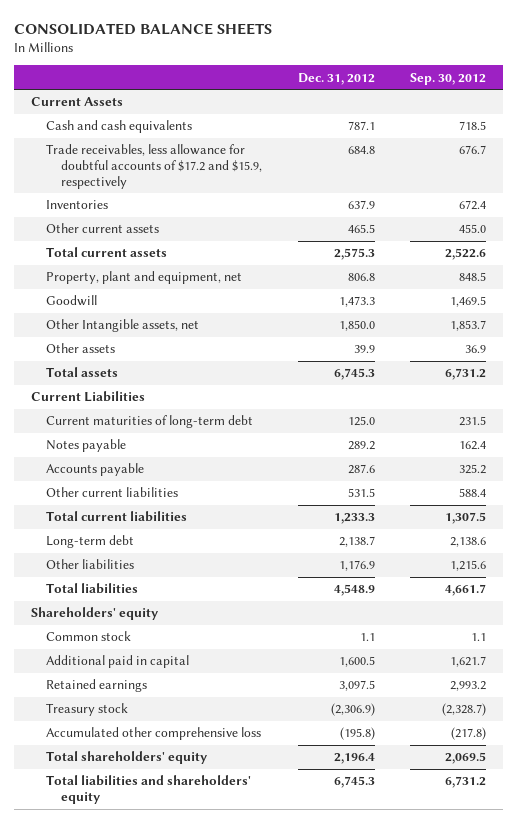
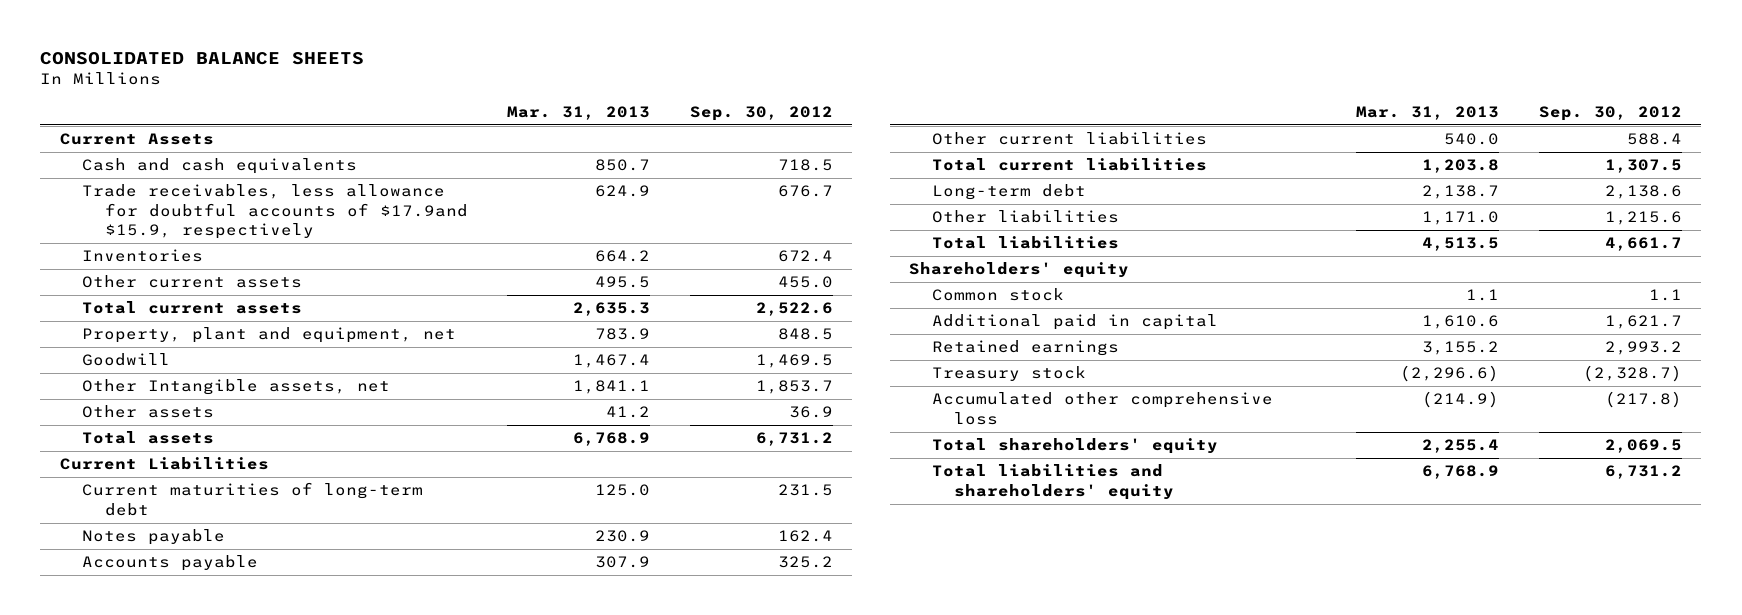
[297,72,375,85] Dec. 31, 2012 -> none
none -> [507,106,651,121] Mar. 31, 2013
[46,144,263,189] Trade receivables, less allowance for doubtful accounts of $17.2 and $15.9, respectively -> [82,184,468,240] Trade receivables, less allowance for doubtful accounts of $17.9and $15.9, respectively

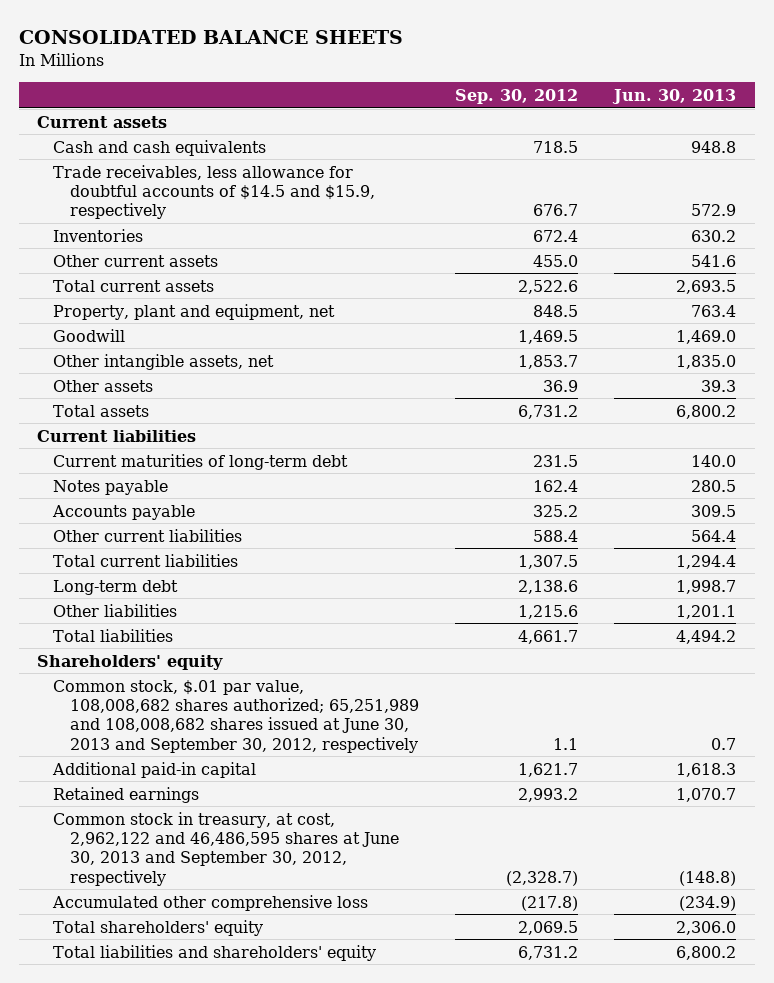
[507,106,651,121] Mar. 31, 2013 -> none
none -> [612,88,737,104] Jun. 30, 2013
[60,133,215,146] Current Assets -> [37,115,168,128] Current assets
[82,184,468,240] Trade receivables, less allowance for doubtful accounts of $17.9and $15.9, respectively -> [53,164,375,220] Trade receivables, less allowance for doubtful accounts of $14.5 and $15.9, respectively
[82,379,391,396] Other Intangible assets, net -> [53,353,275,370] Other intangible assets, net
[60,457,270,471] Current Liabilities -> [37,429,197,442] Current liabilities
[931,288,1064,302] Common stock -> [53,679,419,753] Common stock, $.01 par value, 108,008,682 shares authorized; 65,251,989 and 108,008,682 shares issued at June 30, 2013 and September 30, 2012, respectively
[931,314,1218,331] Additional paid in capital -> [52,761,257,778] Additional paid-in capital
[931,366,1086,382] Treasury stock -> [53,811,399,886] Common stock in treasury, at cost, 2,962,122 and 46,486,595 shares at June 30, 2013 and September 30, 2012, respectively

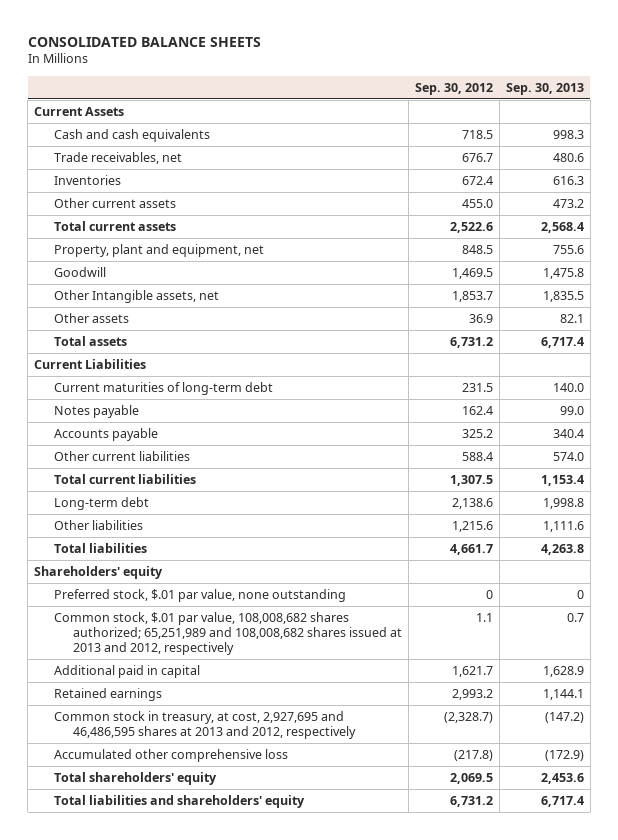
[612,88,737,104] Jun. 30, 2013 -> none
none -> [505,82,584,95] Sep. 30, 2013
[37,115,168,128] Current assets -> [33,106,124,116] Current Assets
[53,164,375,220] Trade receivables, less allowance for doubtful accounts of $14.5 and $15.9, respectively -> [53,151,182,164] Trade receivables, net
[53,353,275,370] Other intangible assets, net -> [53,289,219,303] Other Intangible assets, net
[37,429,197,442] Current liabilities -> [33,358,146,369] Current Liabilities
none -> [53,588,346,602] Preferred stock, $.01 par value, none outstanding
[53,679,419,753] Common stock, $.01 par value, 108,008,682 shares authorized; 65,251,989 and 108,008,682 shares issued at June 30, 2013 and September 30, 2012, respectively -> [53,611,403,655] Common stock, $.01 par value, 108,008,682 shares authorized; 65,251,989 and 108,008,682 shares issued at 2013 and 2012, respectively
[52,761,257,778] Additional paid-in capital -> [53,664,200,678] Additional paid in capital
[53,811,399,886] Common stock in treasury, at cost, 2,962,122 and 46,486,595 shares at June 30, 2013 and September 30, 2012, respectively -> [53,710,357,739] Common stock in treasury, at cost, 2,927,695 and 46,486,595 shares at 2013 and 2012, respectively

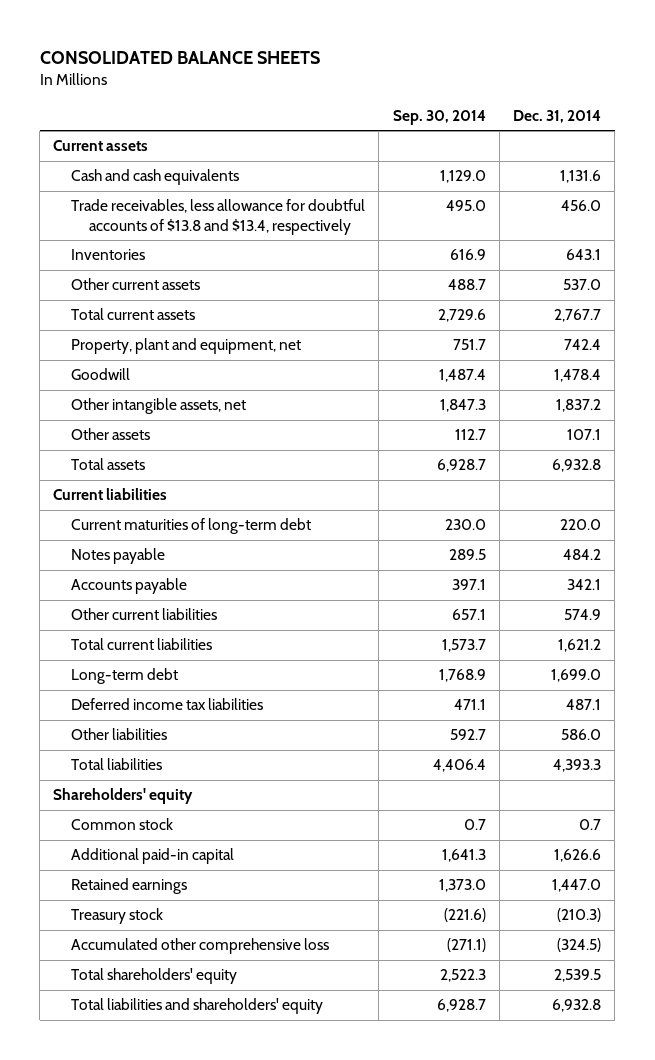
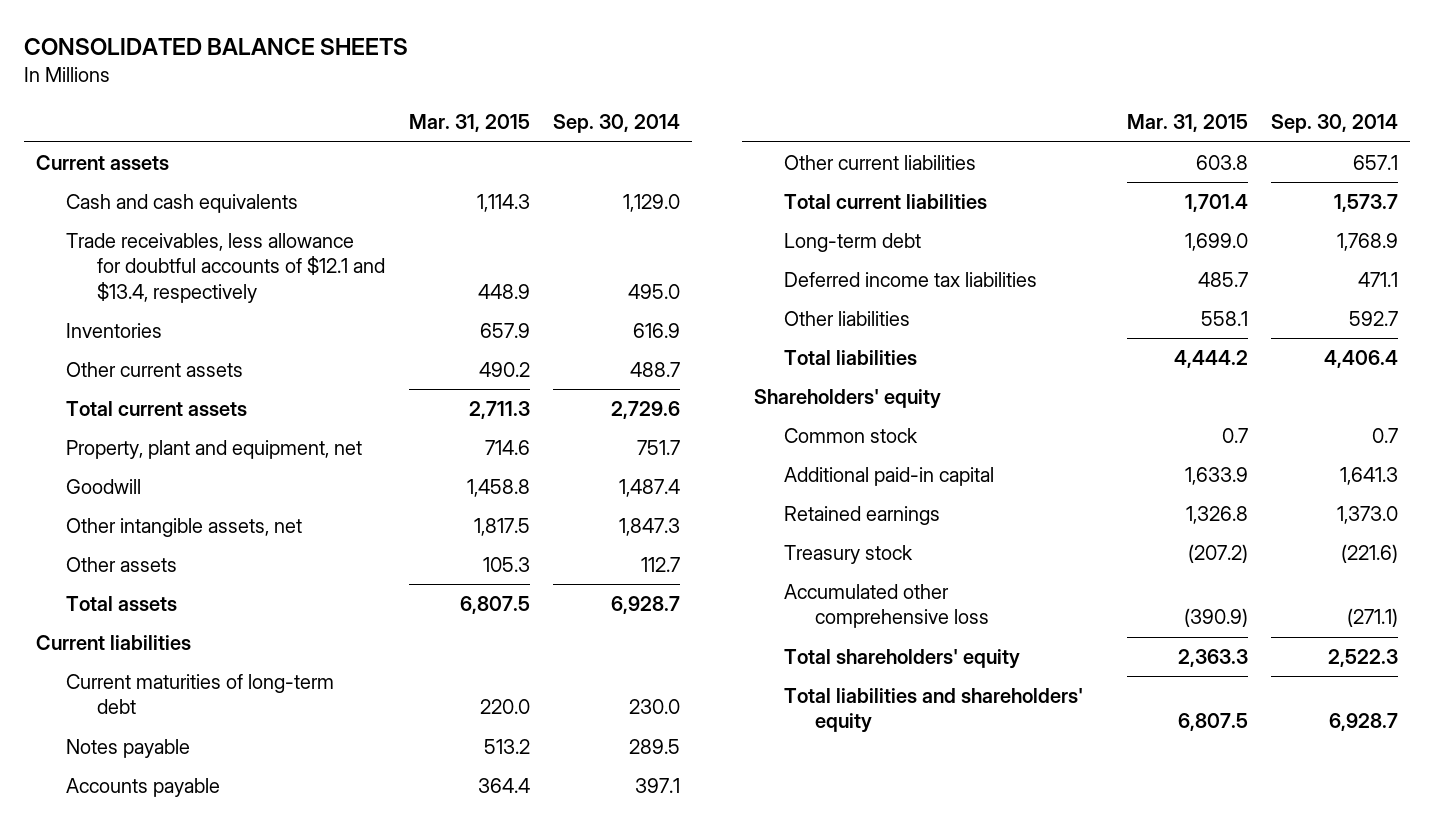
[513,109,602,123] Dec. 31, 2014 -> none
none -> [408,114,530,133] Mar. 31, 2015
[71,199,366,235] Trade receivables, less allowance for doubtful accounts of $13.8 and $13.4, respectively -> [66,233,386,303] Trade receivables, less allowance for doubtful accounts of $12.1 and $13.4, respectively

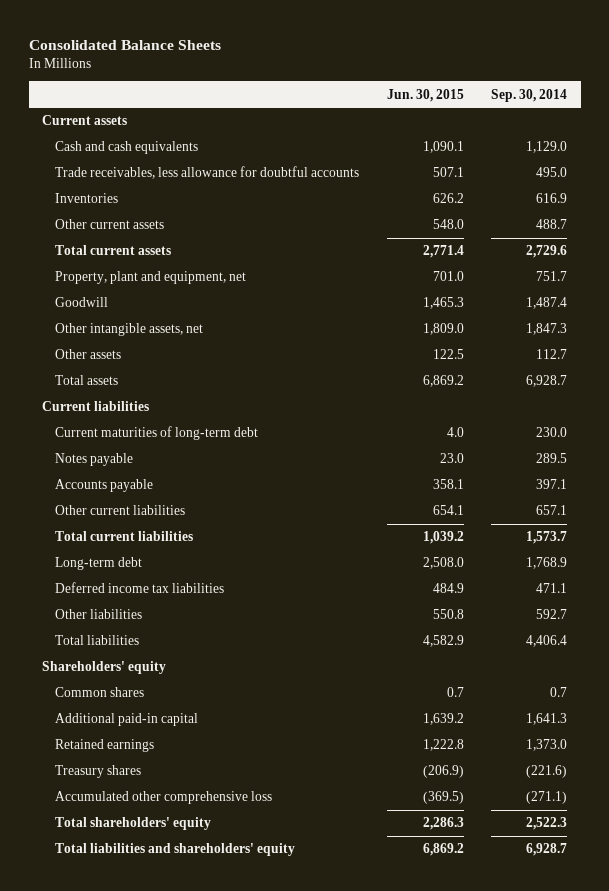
[23,38,408,56] CONSOLIDATED BALANCE SHEETS -> [28,39,221,50] Consolidated Balance Sheets
[408,114,530,133] Mar. 31, 2015 -> none
none -> [386,88,464,102] Jun. 30, 2015
[66,233,386,303] Trade receivables, less allowance for doubtful accounts of $12.1 and $13.4, respectively -> [55,166,360,180] Trade receivables, less allowance for doubtful accounts
[784,428,919,444] Common stock -> none
none -> [55,687,145,698] Common shares
[784,545,914,565] Treasury stock -> [55,765,142,779] Treasury shares

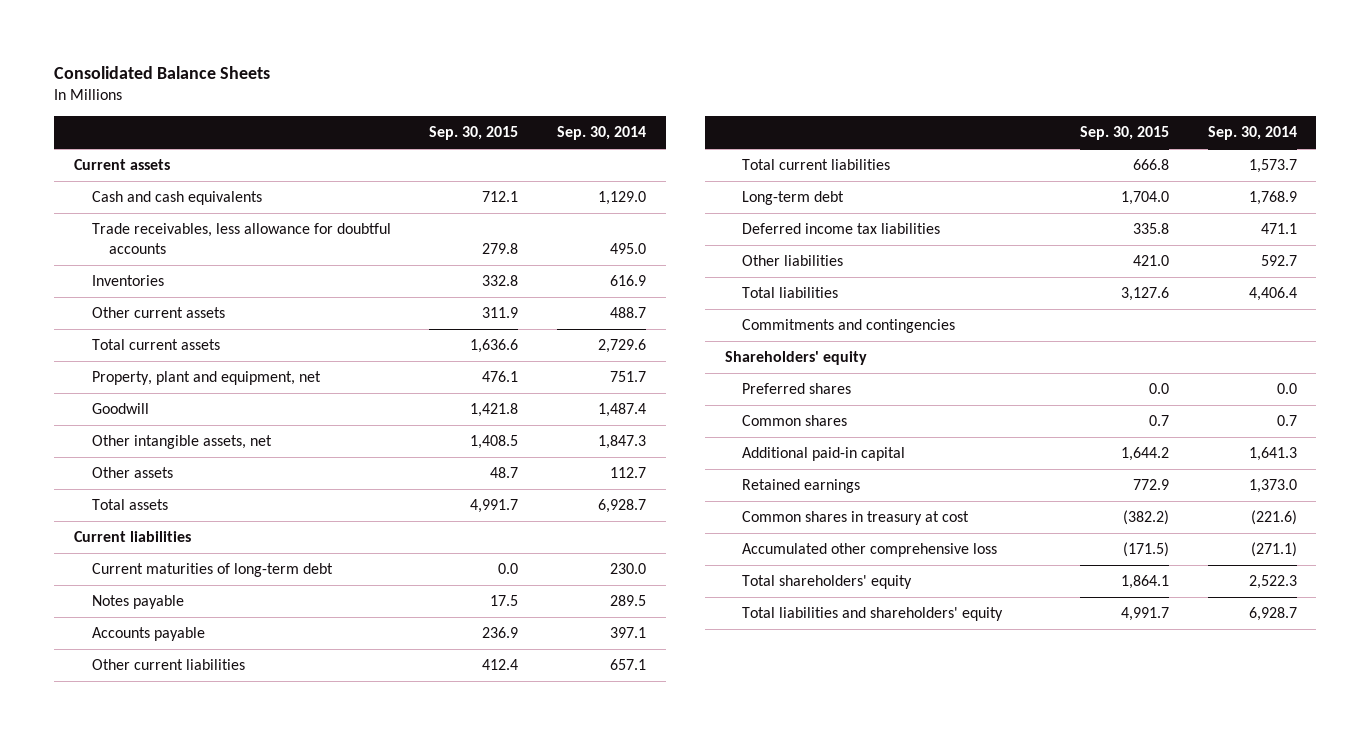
[386,88,464,102] Jun. 30, 2015 -> none
none -> [429,126,519,141] Sep. 30, 2015
none -> [742,319,956,334] Commitments and contingencies
none -> [742,383,852,395] Preferred shares
[55,765,142,779] Treasury shares -> [742,511,970,526] Common shares in treasury at cost

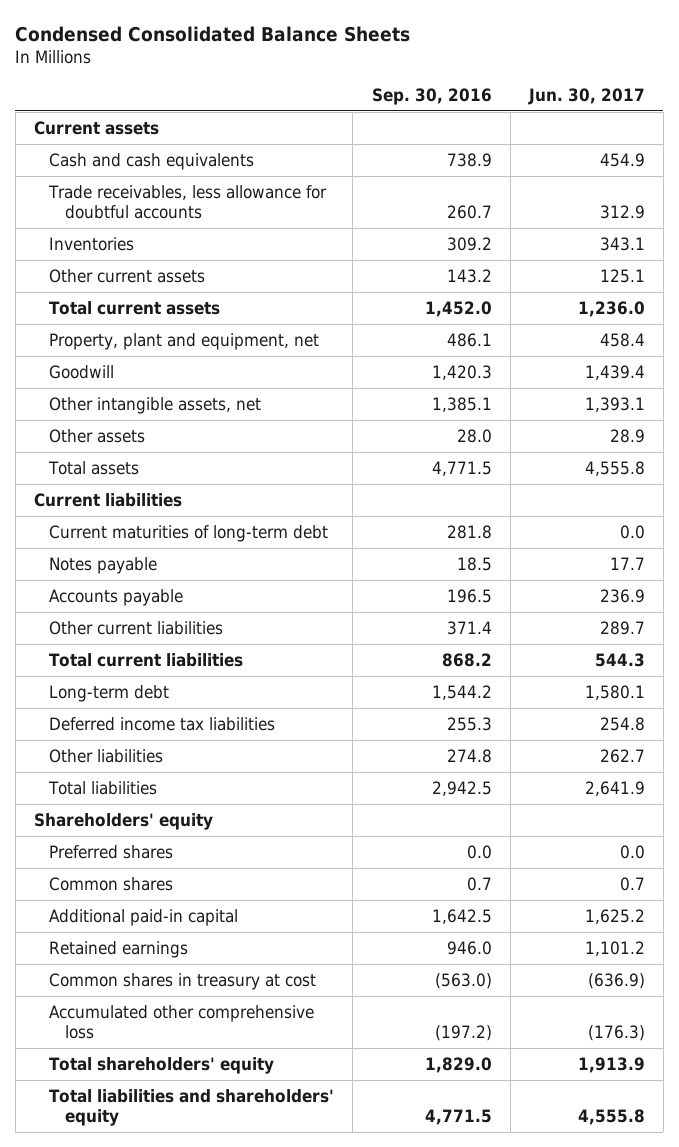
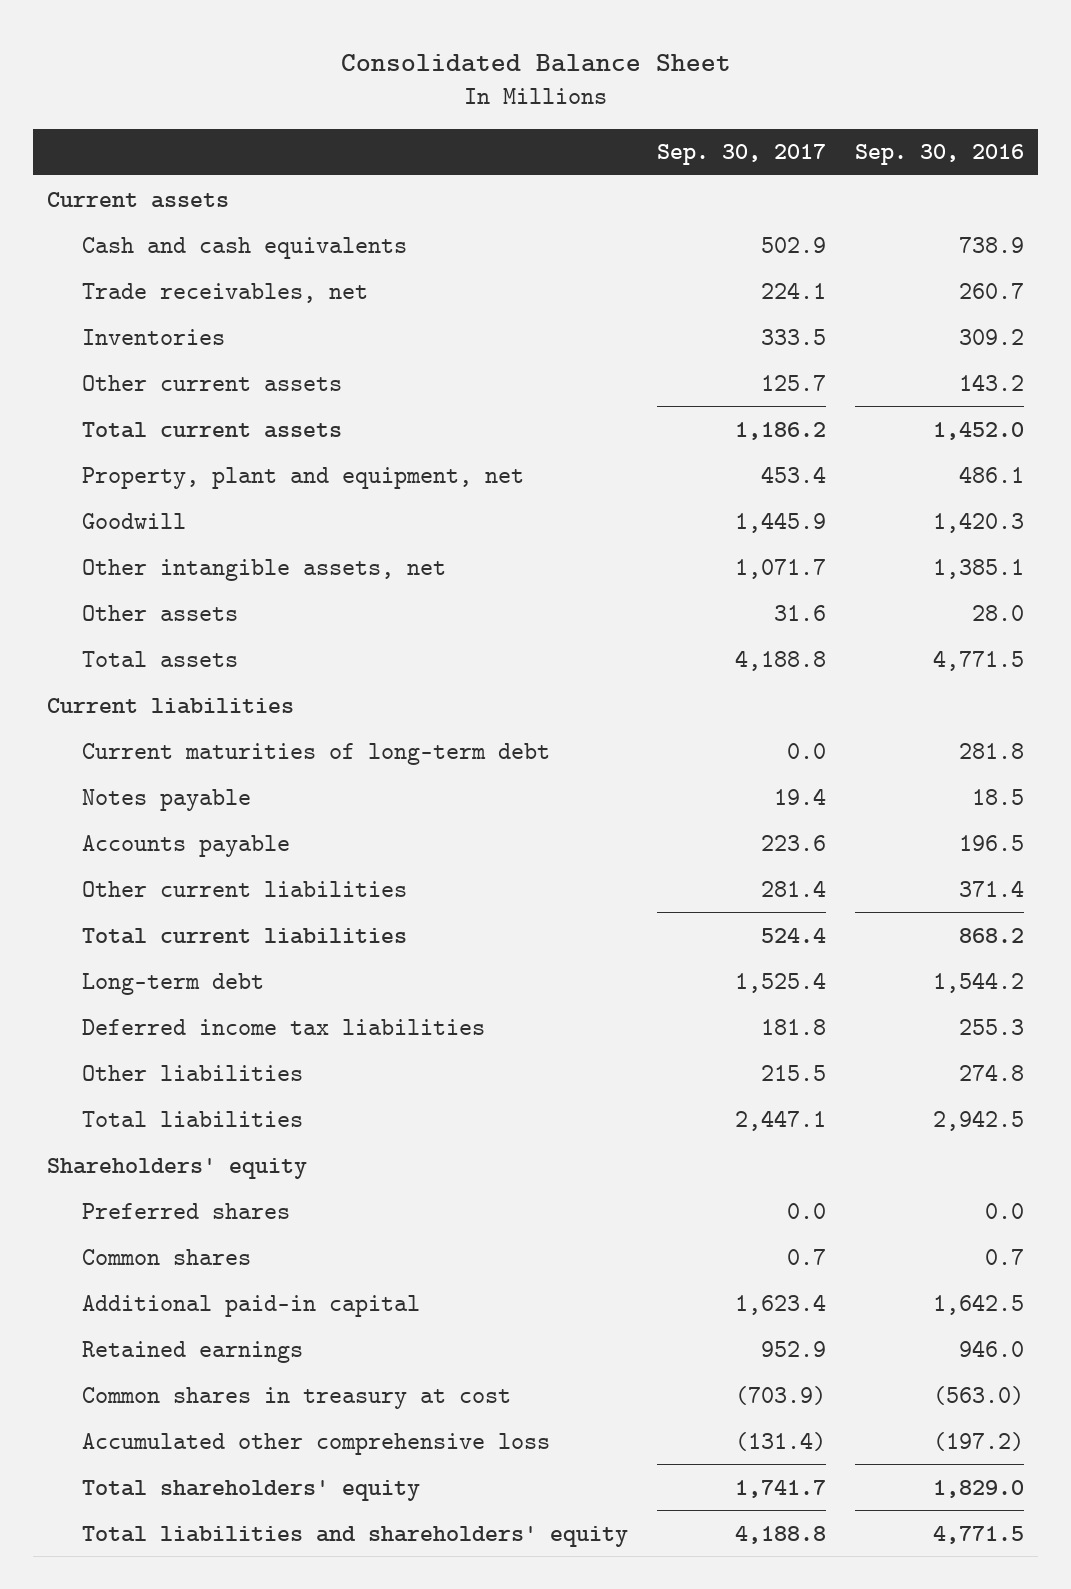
[15,25,411,42] Condensed Consolidated Balance Sheets -> [340,54,731,73] Consolidated Balance Sheet
[527,87,645,105] Jun. 30, 2017 -> none
none -> [656,144,826,166] Sep. 30, 2017
[48,184,328,220] Trade receivables, less allowance for doubtful accounts -> [82,282,369,303] Trade receivables, net

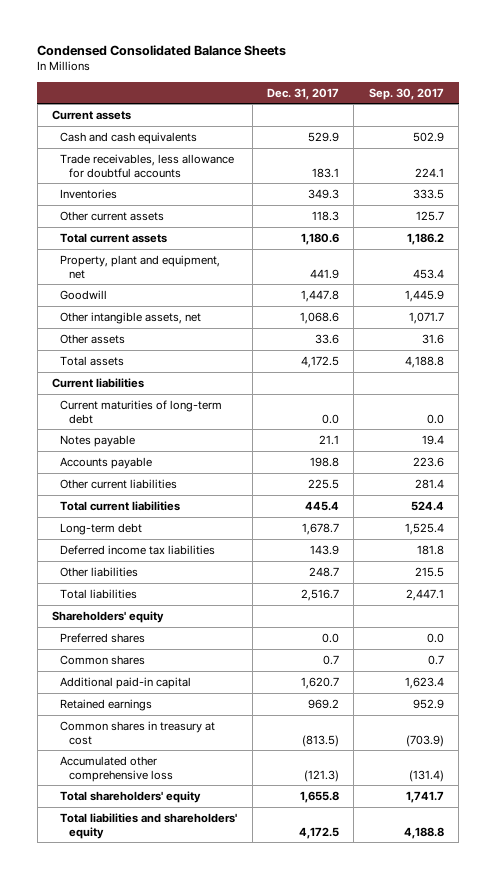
[340,54,731,73] Consolidated Balance Sheet -> [37,44,287,56] Condensed Consolidated Balance Sheets
[854,144,1024,166] Sep. 30, 2016 -> none
none -> [267,87,340,100] Dec. 31, 2017
[82,282,369,303] Trade receivables, net -> [60,153,235,178] Trade receivables, less allowance for doubtful accounts

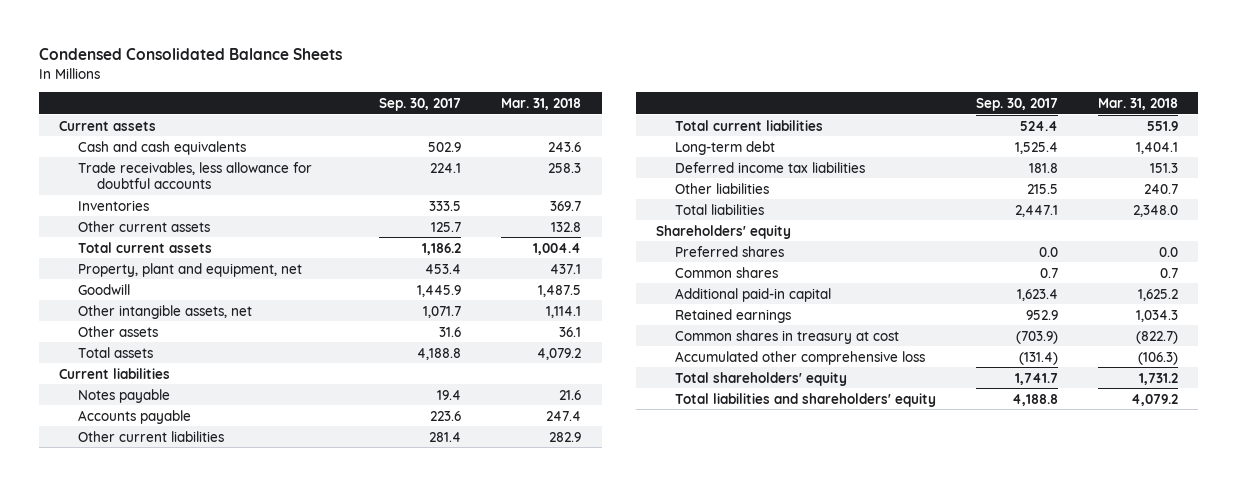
[267,87,340,100] Dec. 31, 2017 -> none
none -> [501,97,582,110] Mar. 31, 2018
[60,399,223,424] Current maturities of long-term debt -> none

